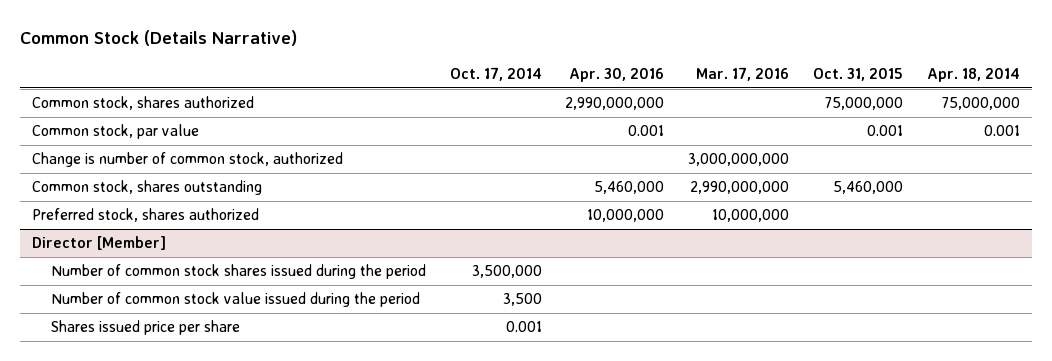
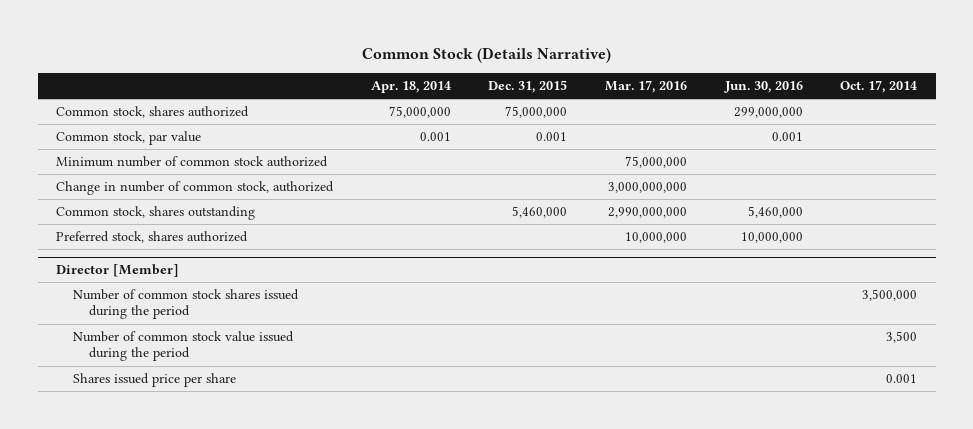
[569,68,665,83] Apr. 30, 2016 -> none
[812,68,903,82] Oct. 31, 2015 -> none
none -> [488,80,568,94] Dec. 31, 2015
none -> [723,81,803,94] Jun. 30, 2016
none -> [56,156,329,168] Minimum number of common stock authorized
[32,152,344,168] Change is number of common stock, authorized -> [56,181,335,196] Change in number of common stock, authorized

